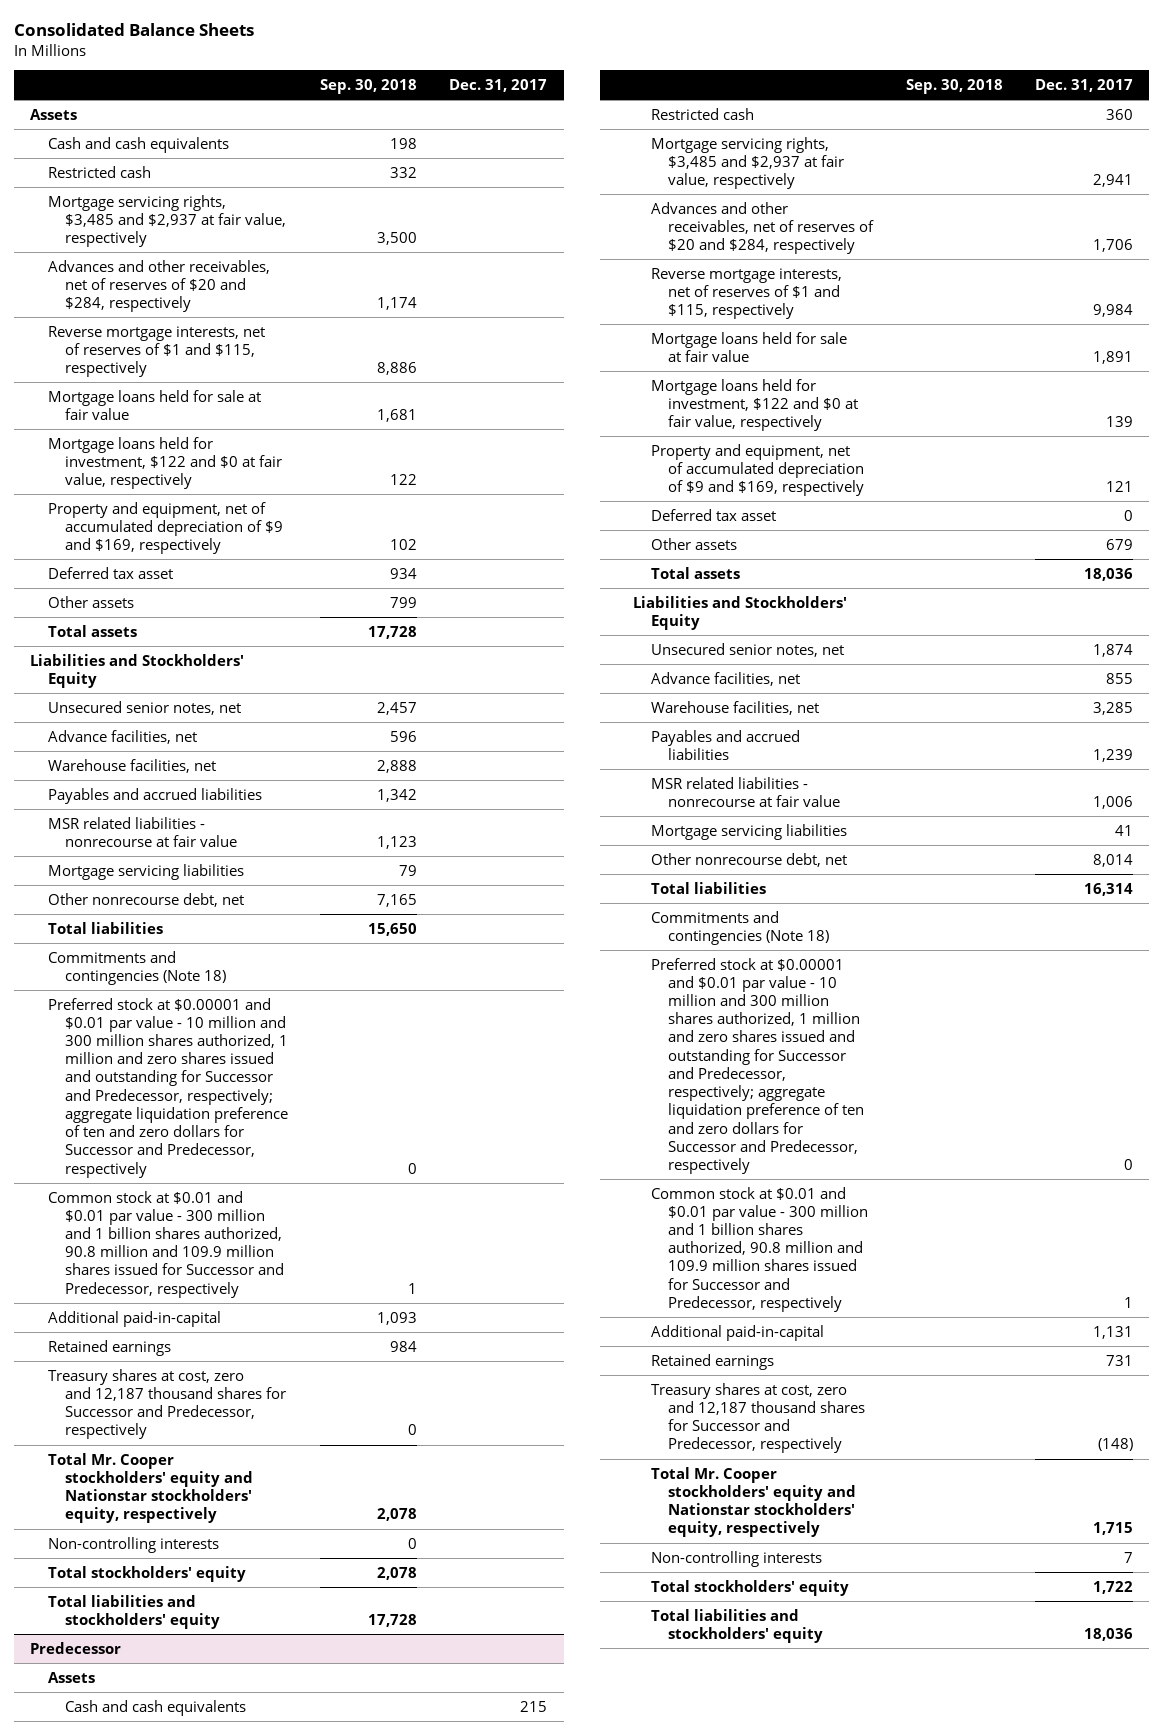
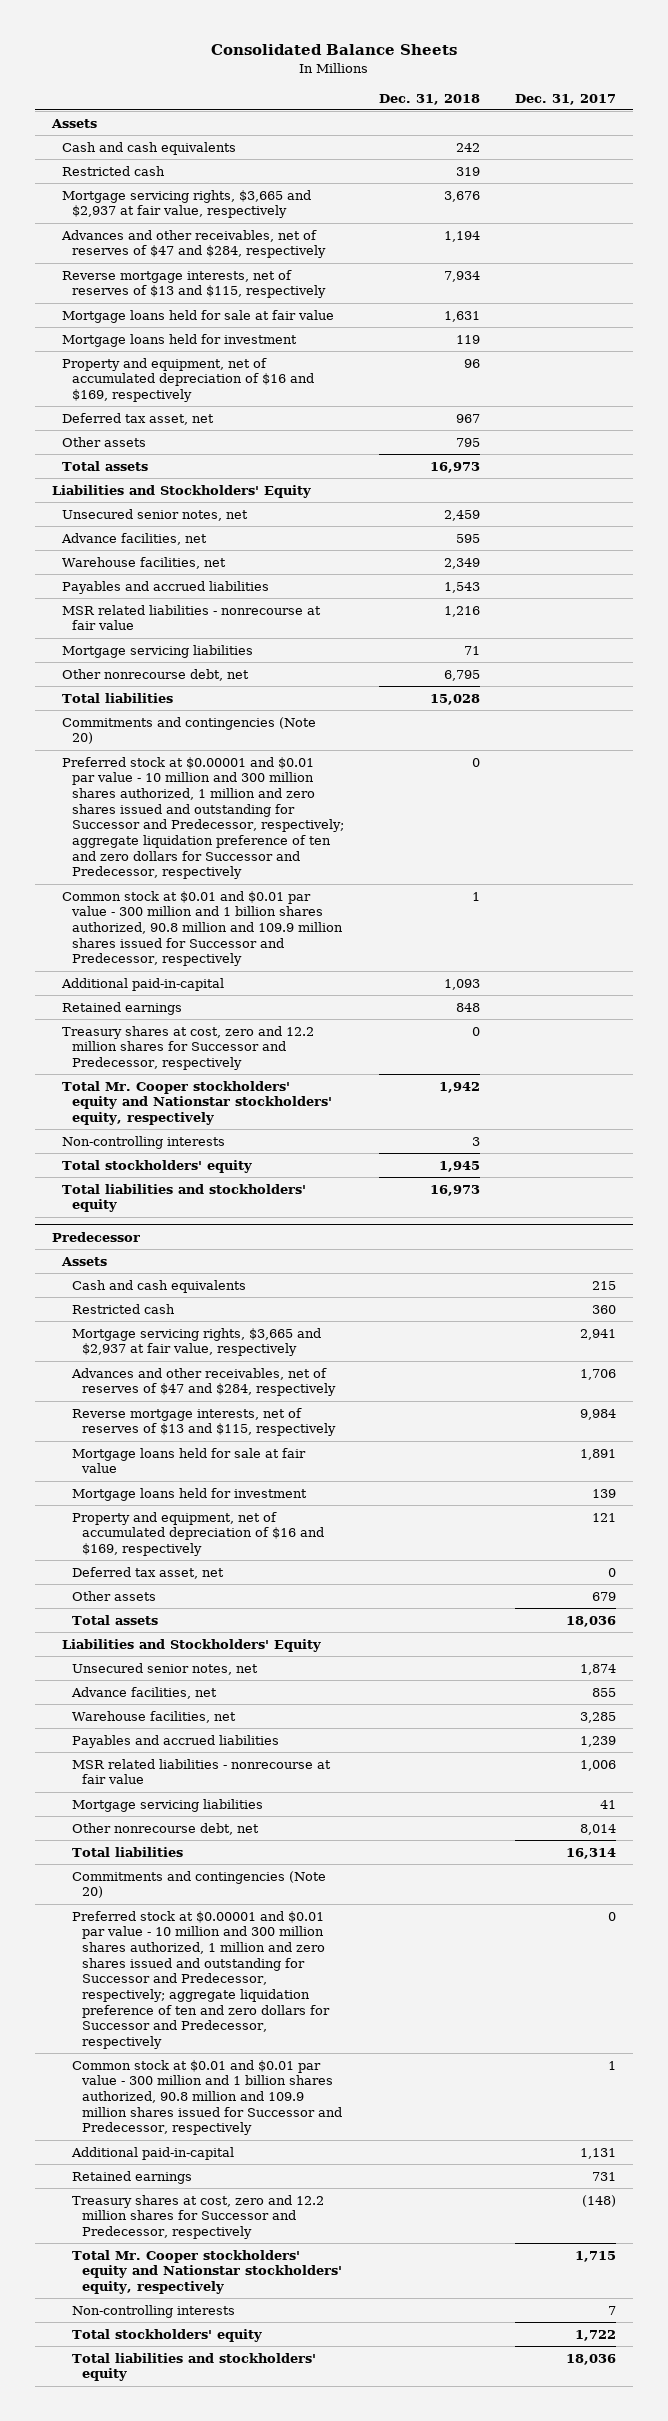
[320,79,418,95] Sep. 30, 2018 -> none
none -> [378,93,480,105] Dec. 31, 2018
[47,194,286,248] Mortgage servicing rights, $3,485 and $2,937 at fair value, respectively -> [62,189,312,219] Mortgage servicing rights, $3,665 and $2,937 at fair value, respectively
[47,259,270,313] Advances and other receivables, net of reserves of $20 and $284, respectively -> [61,229,327,259] Advances and other receivables, net of reserves of $47 and $284, respectively
[47,325,265,378] Reverse mortgage interests, net of reserves of $1 and $115, respectively -> [62,269,327,299] Reverse mortgage interests, net of reserves of $13 and $115, respectively
[47,436,282,490] Mortgage loans held for investment, $122 and $0 at fair value, respectively -> none
none -> [62,333,298,347] Mortgage loans held for investment
[47,501,283,555] Property and equipment, net of accumulated depreciation of $9 and $169, respectively -> [62,357,315,403] Property and equipment, net of accumulated depreciation of $16 and $169, respectively
[47,566,173,579] Deferred tax asset -> [62,412,215,425] Deferred tax asset, net
[47,950,226,985] Commitments and contingencies (Note 18) -> [62,716,317,745] Commitments and contingencies (Note 20)
[47,1368,286,1440] Treasury shares at cost, zero and 12,187 thousand shares for Successor and Predecessor, respectively -> [62,1025,315,1071] Treasury shares at cost, zero and 12.2 million shares for Successor and Predecessor, respectively
[650,136,844,190] Mortgage servicing rights, $3,485 and $2,937 at fair value, respectively -> [72,1327,322,1357] Mortgage servicing rights, $3,665 and $2,937 at fair value, respectively
[650,201,874,255] Advances and other receivables, net of reserves of $20 and $284, respectively -> [71,1367,336,1397] Advances and other receivables, net of reserves of $47 and $284, respectively
[650,267,842,320] Reverse mortgage interests, net of reserves of $1 and $115, respectively -> [72,1407,336,1437] Reverse mortgage interests, net of reserves of $13 and $115, respectively
[650,378,858,432] Mortgage loans held for investment, $122 and $0 at fair value, respectively -> [72,1487,308,1501] Mortgage loans held for investment
[650,443,864,497] Property and equipment, net of accumulated depreciation of $9 and $169, respectively -> [72,1511,324,1557] Property and equipment, net of accumulated depreciation of $16 and $169, respectively
[650,508,776,521] Deferred tax asset -> [72,1566,225,1579] Deferred tax asset, net
[650,910,829,945] Commitments and contingencies (Note 18) -> [72,1870,327,1899] Commitments and contingencies (Note 20)
[650,1382,865,1454] Treasury shares at cost, zero and 12,187 thousand shares for Successor and Predecessor, respectively -> [72,2194,325,2240] Treasury shares at cost, zero and 12.2 million shares for Successor and Predecessor, respectively

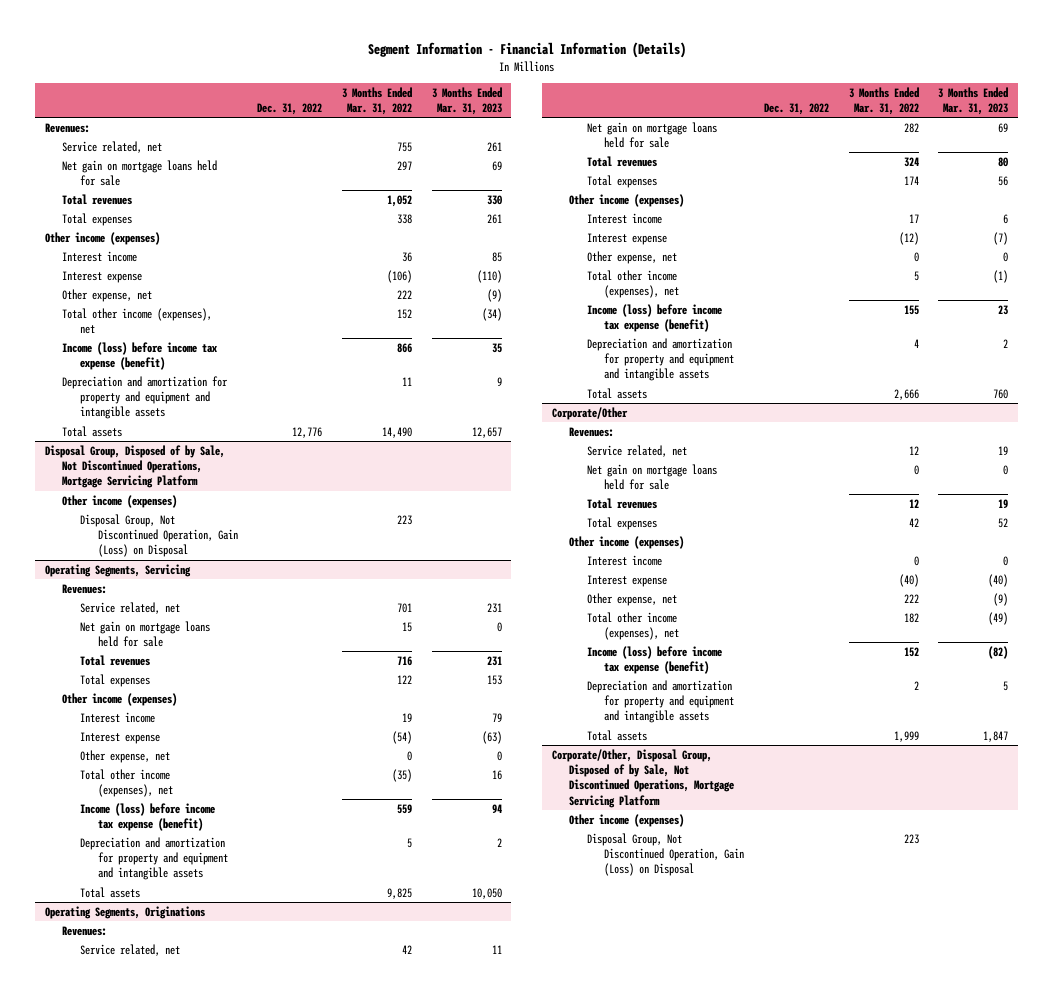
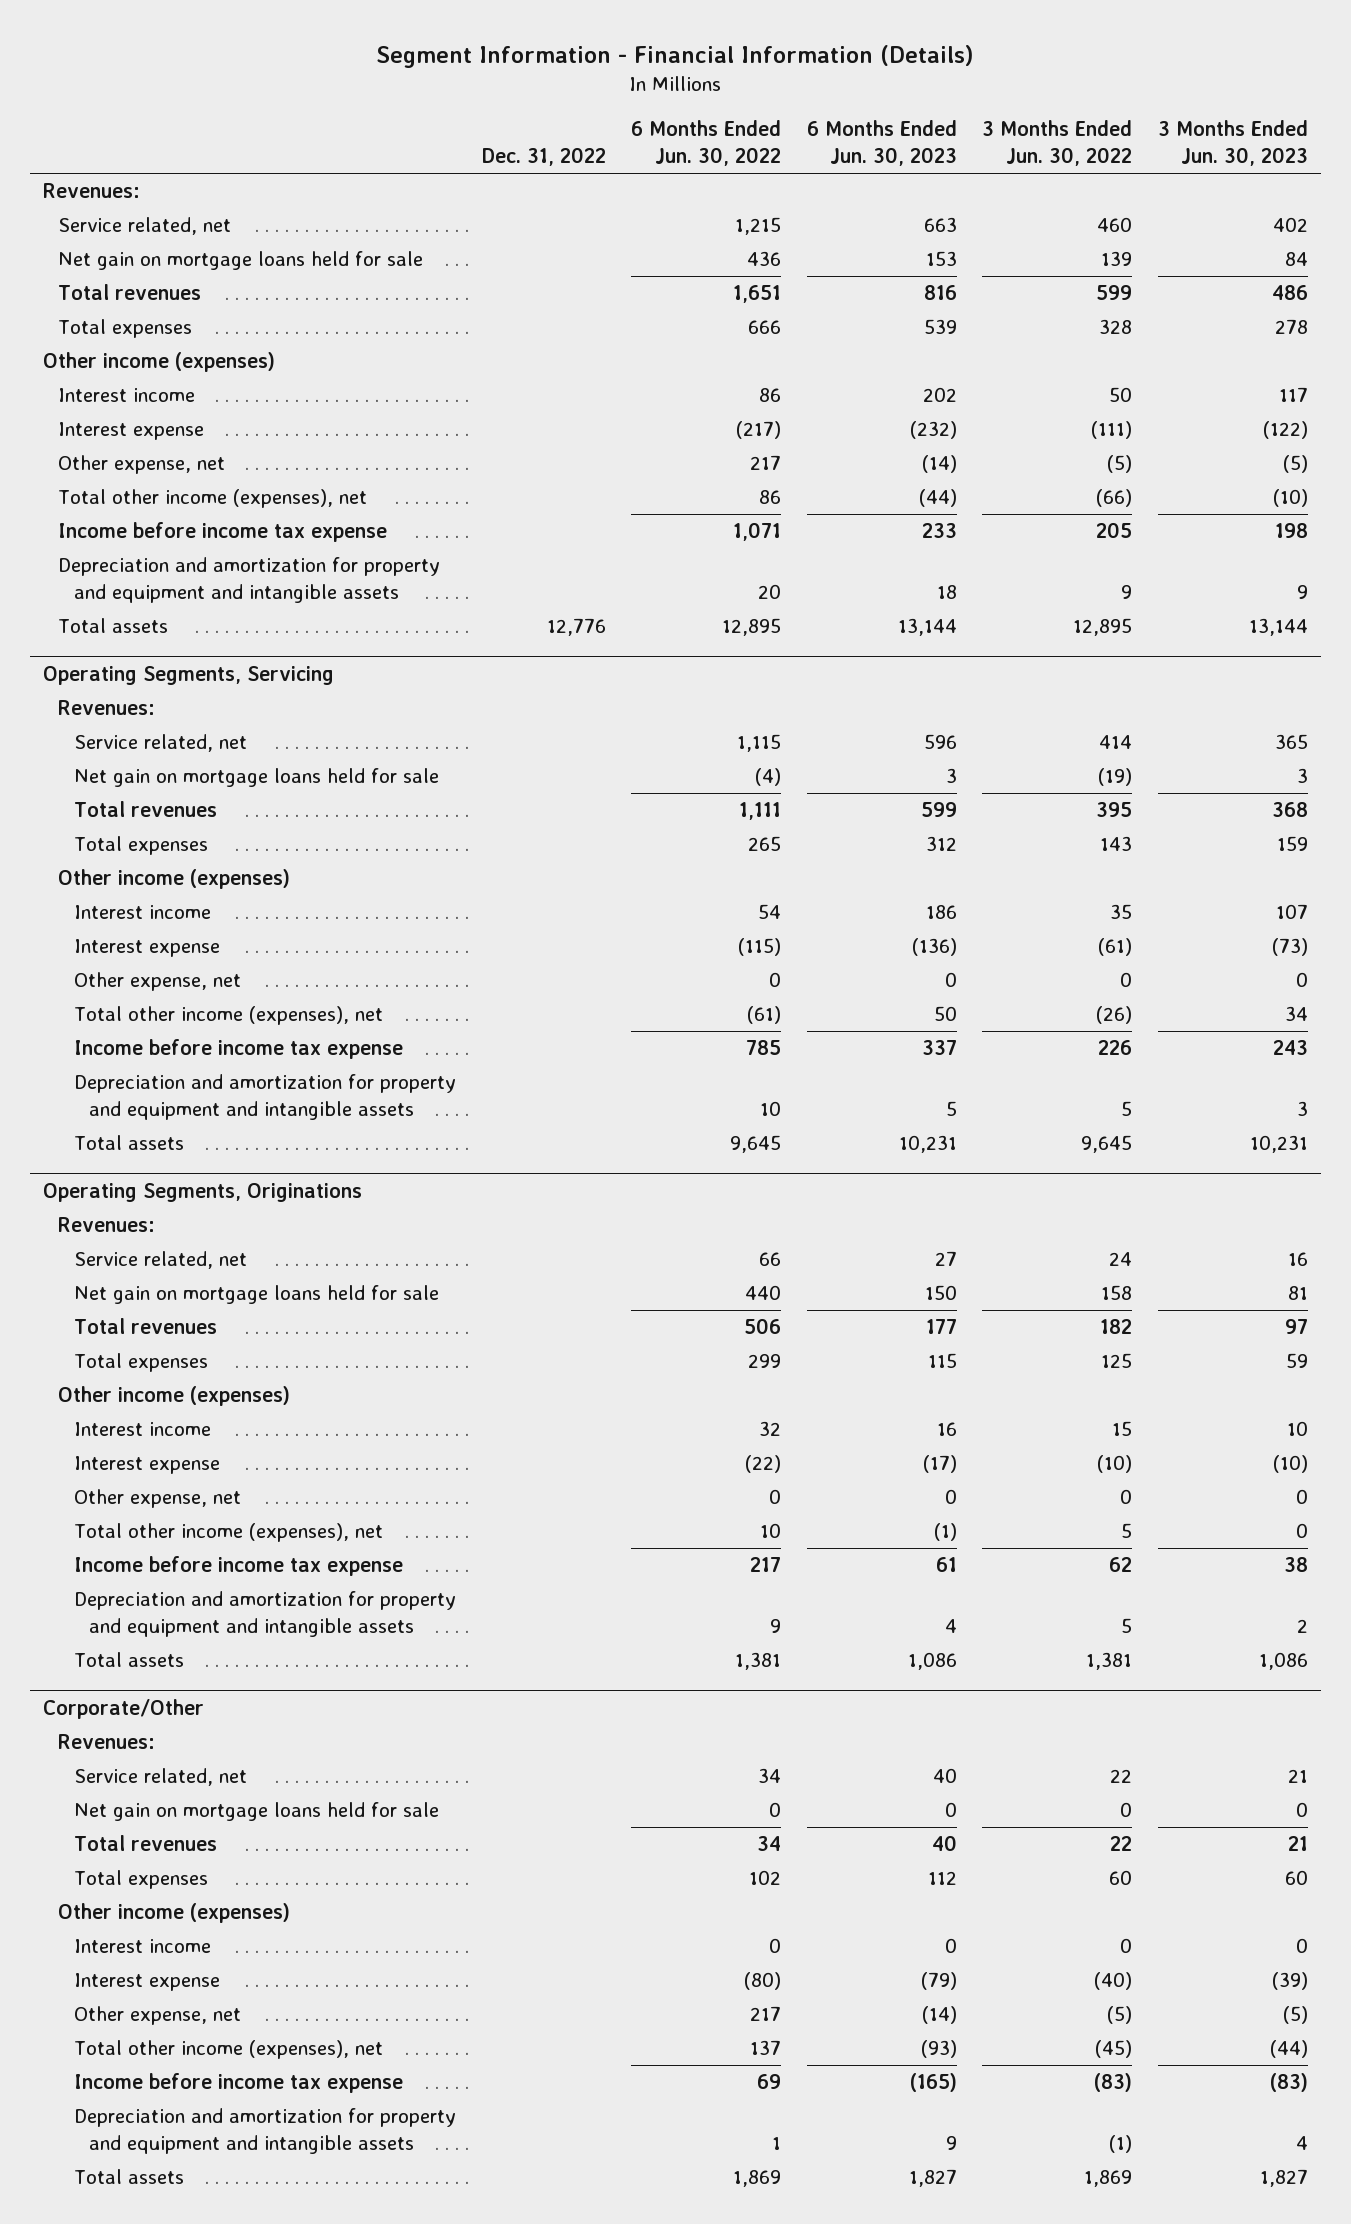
[341,86,412,115] 3 Months Ended Mar. 31, 2022 -> none
[431,86,502,115] 3 Months Ended Mar. 31, 2023 -> none
none -> [631,120,782,167] 6 Months Ended Jun. 30, 2022
none -> [806,120,957,167] 6 Months Ended Jun. 30, 2023
none -> [982,120,1133,167] 3 Months Ended Jun. 30, 2022
none -> [1158,120,1309,167] 3 Months Ended Jun. 30, 2023
[62,341,218,371] Income (loss) before income tax expense (benefit) -> [58,522,388,543] Income before income tax expense
[44,444,225,489] Disposal Group, Disposed of by Sale, Not Discontinued Operations, Mortgage Servicing Platform -> none
[62,494,178,508] Other income (expenses) -> none
[80,513,238,558] Disposal Group, Not Discontinued Operation, Gain (Loss) on Disposal -> none
[80,802,216,832] Income (loss) before income tax expense (benefit) -> [73,1039,403,1060] Income before income tax expense
[586,303,722,333] Income (loss) before income tax expense (benefit) -> [73,1556,403,1577] Income before income tax expense
[586,645,722,675] Income (loss) before income tax expense (benefit) -> [73,2073,403,2094] Income before income tax expense
[551,748,735,808] Corporate/Other, Disposal Group, Disposed of by Sale, Not Discontinued Operations, Mortgage Servicing Platform -> none
[569,813,685,827] Other income (expenses) -> none
[586,832,745,877] Disposal Group, Not Discontinued Operation, Gain (Loss) on Disposal -> none

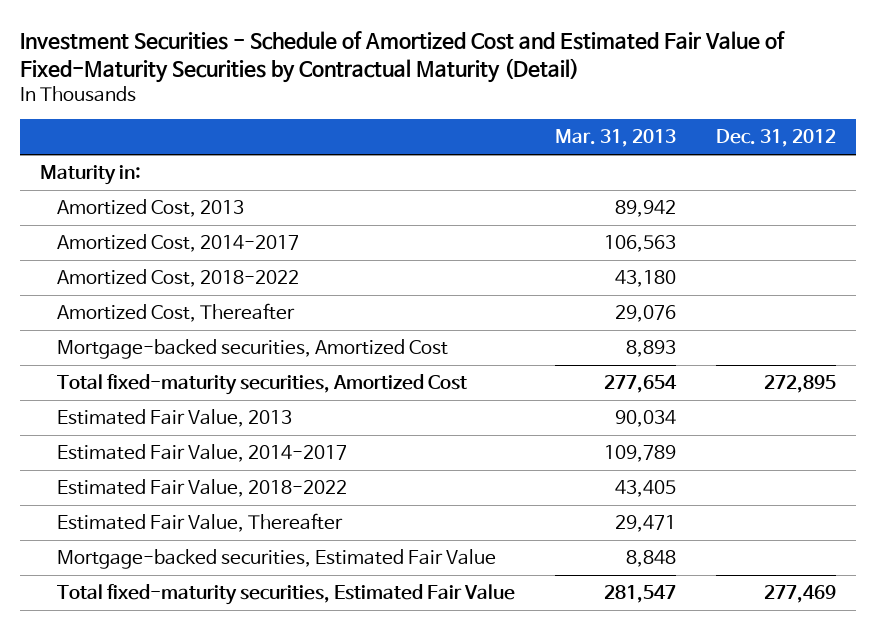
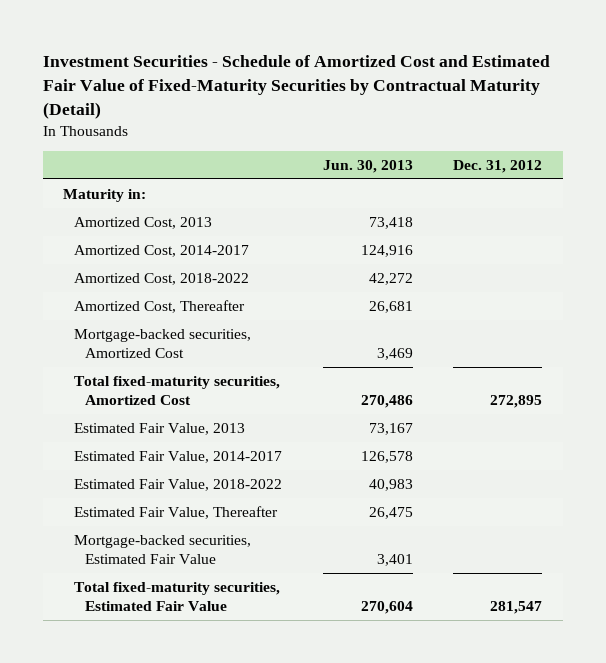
[554,129,676,148] Mar. 31, 2013 -> none
none -> [322,159,413,173] Jun. 30, 2013
[763,584,836,603] 277,469 -> [490,601,543,615] 281,547

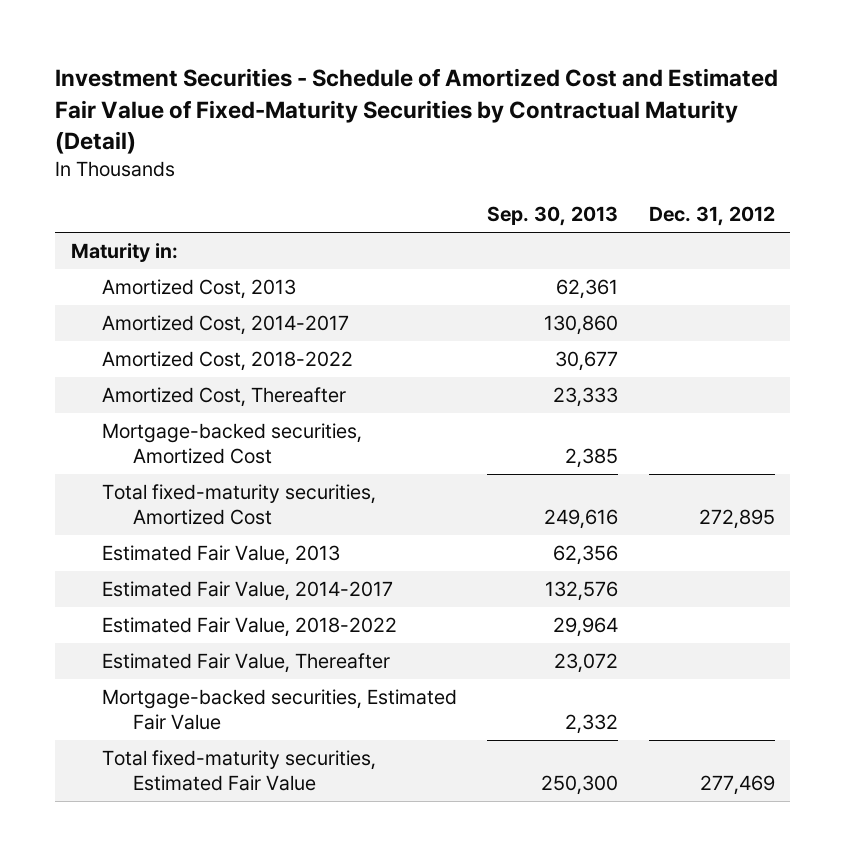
[322,159,413,173] Jun. 30, 2013 -> none
none -> [487,206,619,227] Sep. 30, 2013
[490,601,543,615] 281,547 -> [699,775,775,796] 277,469

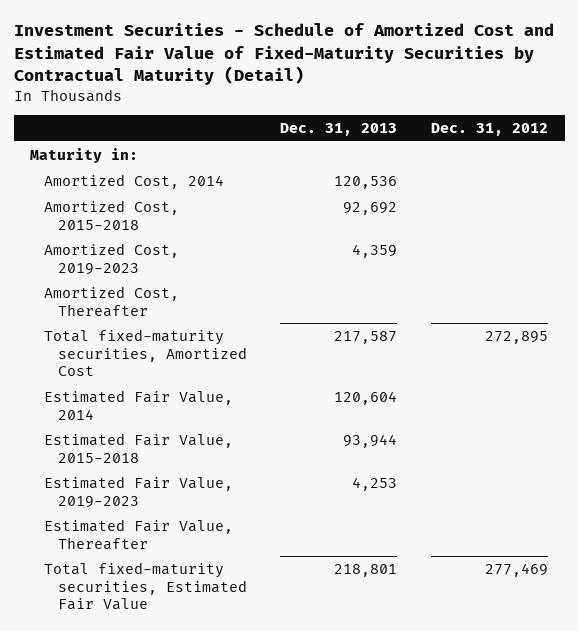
[487,206,619,227] Sep. 30, 2013 -> none
none -> [280,122,398,136] Dec. 31, 2013
[101,279,296,300] Amortized Cost, 2013 -> [44,173,225,189] Amortized Cost, 2014
[101,315,349,336] Amortized Cost, 2014-2017 -> [44,199,180,230] Amortized Cost, 2015-2018
[101,351,353,372] Amortized Cost, 2018-2022 -> [44,242,180,275] Amortized Cost, 2019-2023
[101,423,362,465] Mortgage-backed securities, Amortized Cost -> none
[101,545,340,566] Estimated Fair Value, 2013 -> [44,389,234,420] Estimated Fair Value, 2014
[101,581,393,602] Estimated Fair Value, 2014-2017 -> [44,432,234,463] Estimated Fair Value, 2015-2018
[101,617,397,638] Estimated Fair Value, 2018-2022 -> [44,475,234,508] Estimated Fair Value, 2019-2023
[101,689,457,731] Mortgage-backed securities, Estimated Fair Value -> none

